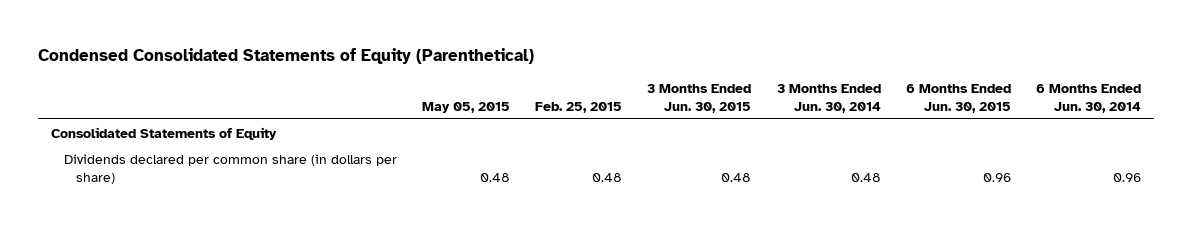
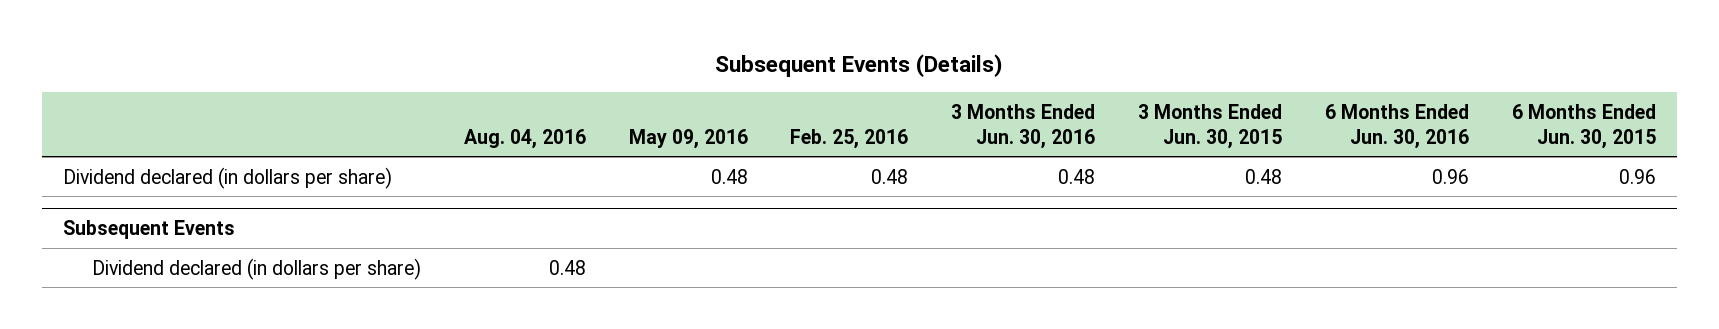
[38,47,535,64] Condensed Consolidated Statements of Equity (Parenthetical) -> [715,54,1003,78] Subsequent Events (Details)
[421,101,510,113] May 05, 2015 -> none
[535,101,623,113] Feb. 25, 2015 -> none
[776,83,881,113] 3 Months Ended Jun. 30, 2014 -> none
[1036,83,1142,113] 6 Months Ended Jun. 30, 2014 -> none
none -> [463,128,586,149] Aug. 04, 2016
none -> [628,128,748,149] May 09, 2016
none -> [790,128,909,149] Feb. 25, 2016
none -> [951,103,1096,149] 3 Months Ended Jun. 30, 2016
none -> [1324,103,1469,149] 6 Months Ended Jun. 30, 2016
[51,126,278,140] Consolidated Statements of Equity -> none
[63,153,397,184] Dividends declared per common share (in dollars per share) -> [63,166,393,189] Dividend declared (in dollars per share)
none -> [63,220,236,240] Subsequent Events
none -> [91,257,421,280] Dividend declared (in dollars per share)

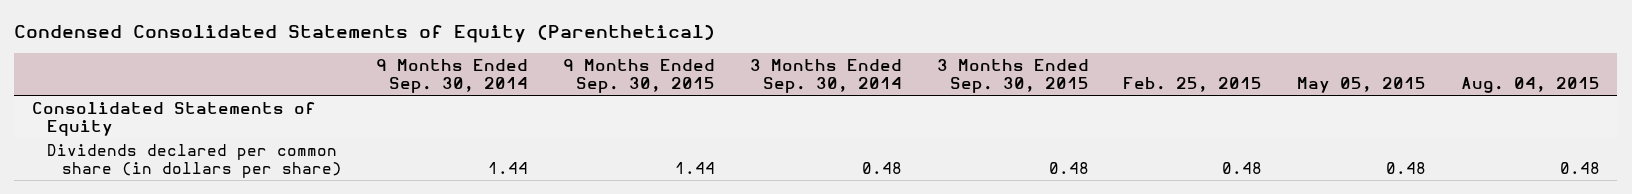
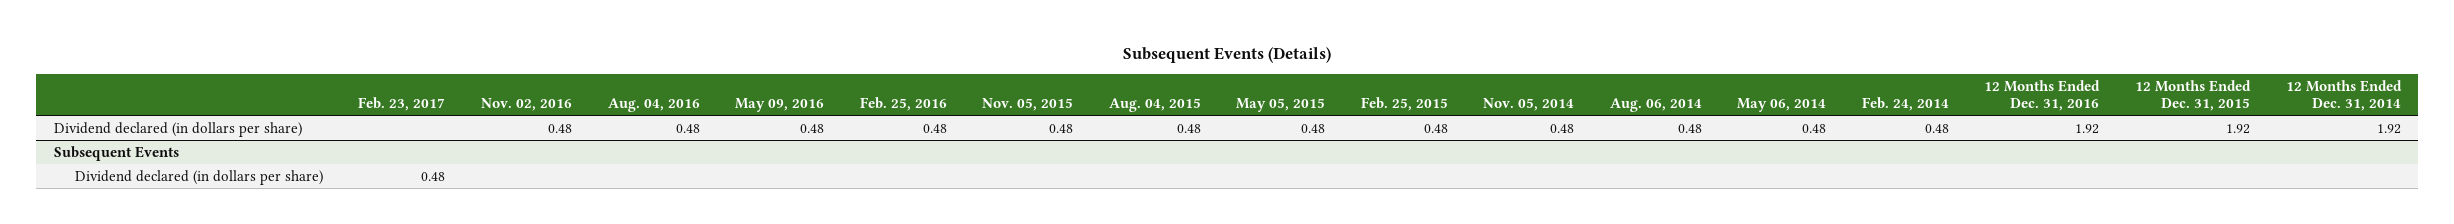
[14,24,716,44] Condensed Consolidated Statements of Equity (Parenthetical) -> [1123,47,1332,64] Subsequent Events (Details)
[376,59,529,94] 9 Months Ended Sep. 30, 2014 -> none
[563,59,716,94] 9 Months Ended Sep. 30, 2015 -> none
[749,59,902,94] 3 Months Ended Sep. 30, 2014 -> none
[936,59,1089,94] 3 Months Ended Sep. 30, 2015 -> none
none -> [358,97,446,112] Feb. 23, 2017
none -> [481,98,573,112] Nov. 02, 2016
none -> [607,98,700,113] Aug. 04, 2016
none -> [735,98,825,113] May 09, 2016
none -> [859,97,947,112] Feb. 25, 2016
none -> [982,98,1074,112] Nov. 05, 2015
none -> [1483,98,1575,112] Nov. 05, 2014
none -> [1609,98,1702,113] Aug. 06, 2014
none -> [1737,98,1827,113] May 06, 2014
none -> [1861,97,1949,112] Feb. 24, 2014
none -> [1984,79,2101,112] 12 Months Ended Dec. 31, 2016
none -> [2135,79,2252,112] 12 Months Ended Dec. 31, 2015
none -> [2285,79,2402,112] 12 Months Ended Dec. 31, 2014
[31,101,316,136] Consolidated Statements of Equity -> none
[46,143,342,178] Dividends declared per common share (in dollars per share) -> [53,121,302,137] Dividend declared (in dollars per share)
none -> [53,145,179,161] Subsequent Events
none -> [74,169,323,185] Dividend declared (in dollars per share)

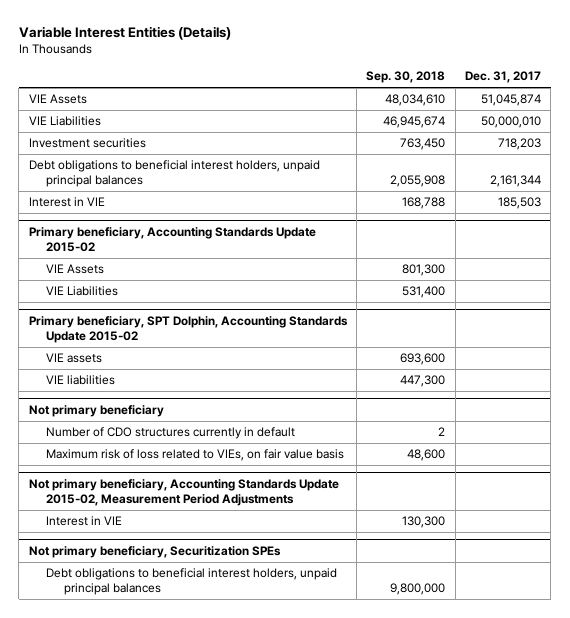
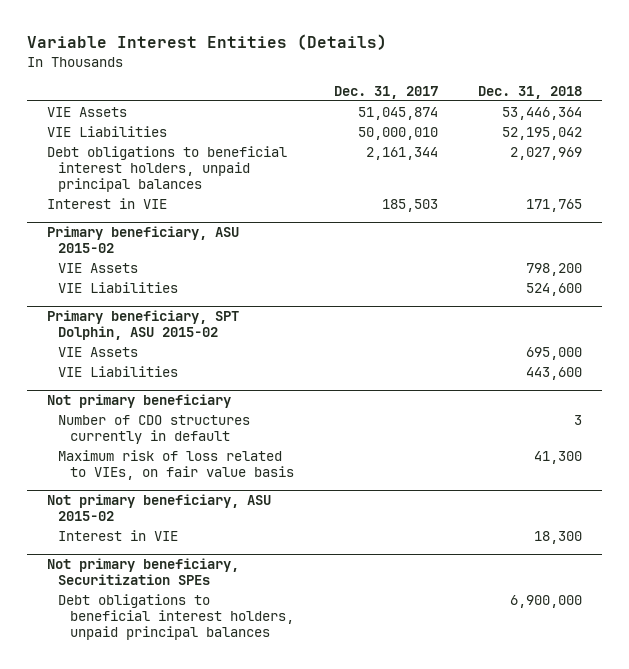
[366,71,446,84] Sep. 30, 2018 -> none
none -> [477,85,582,99] Dec. 31, 2018
[28,138,146,149] Investment securities -> none
[28,226,316,253] Primary beneficiary, Accounting Standards Update 2015-02 -> [46,226,239,254] Primary beneficiary, ASU 2015-02
[28,315,348,344] Primary beneficiary, SPT Dolphin, Accounting Standards Update 2015-02 -> [46,310,239,341] Primary beneficiary, SPT Dolphin, ASU 2015-02
[46,353,103,364] VIE assets -> [58,347,139,358] VIE Assets
[46,375,116,386] VIE liabilities -> [58,366,179,378] VIE Liabilities
[28,478,339,507] Not primary beneficiary, Accounting Standards Update 2015-02, Measurement Period Adjustments -> none
[46,516,123,527] Interest in VIE -> none
none -> [46,494,271,522] Not primary beneficiary, ASU 2015-02
none -> [58,530,179,542] Interest in VIE

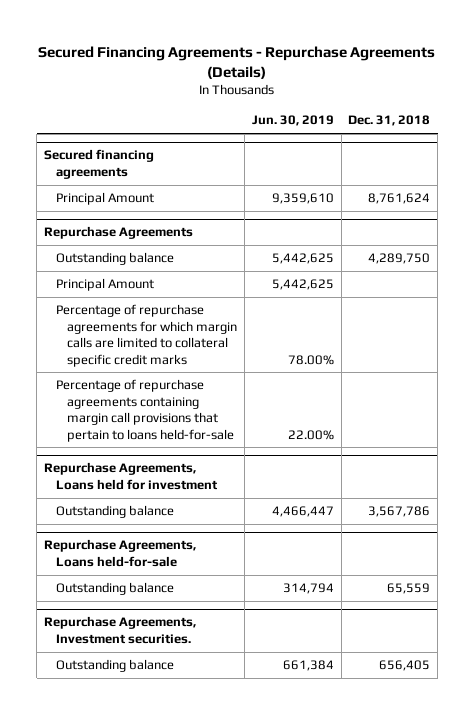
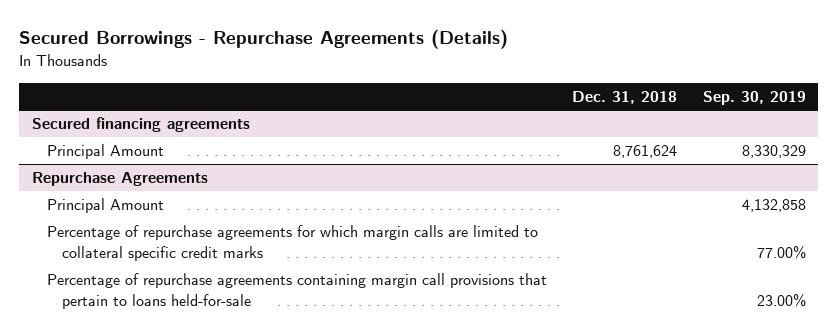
[38,45,436,79] Secured Financing Agreements - Repurchase Agreements (Details) -> [19,29,509,50] Secured Borrowings - Repurchase Agreements (Details)
[251,115,334,127] Jun. 30, 2019 -> none
none -> [702,90,806,105] Sep. 30, 2019
[55,252,174,266] Outstanding balance -> none
[44,462,218,490] Repurchase Agreements, Loans held for investment -> none
[55,505,174,519] Outstanding balance -> none
[44,539,197,567] Repurchase Agreements, Loans held-for-sale -> none
[55,582,174,596] Outstanding balance -> none
[44,616,197,644] Repurchase Agreements, Investment securities. -> none
[55,659,174,673] Outstanding balance -> none

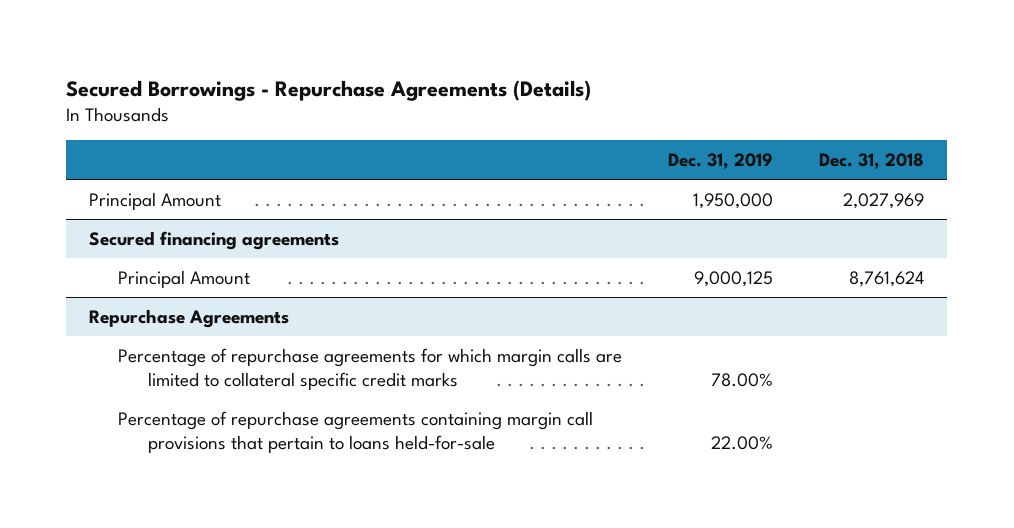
[702,90,806,105] Sep. 30, 2019 -> none
none -> [668,153,774,170] Dec. 31, 2019
none -> [89,191,222,210] Principal Amount
[46,197,164,213] Principal Amount -> none

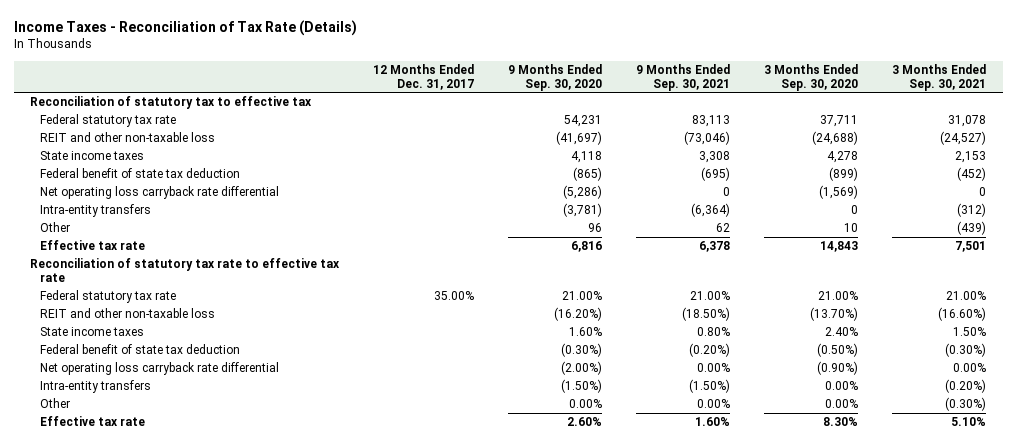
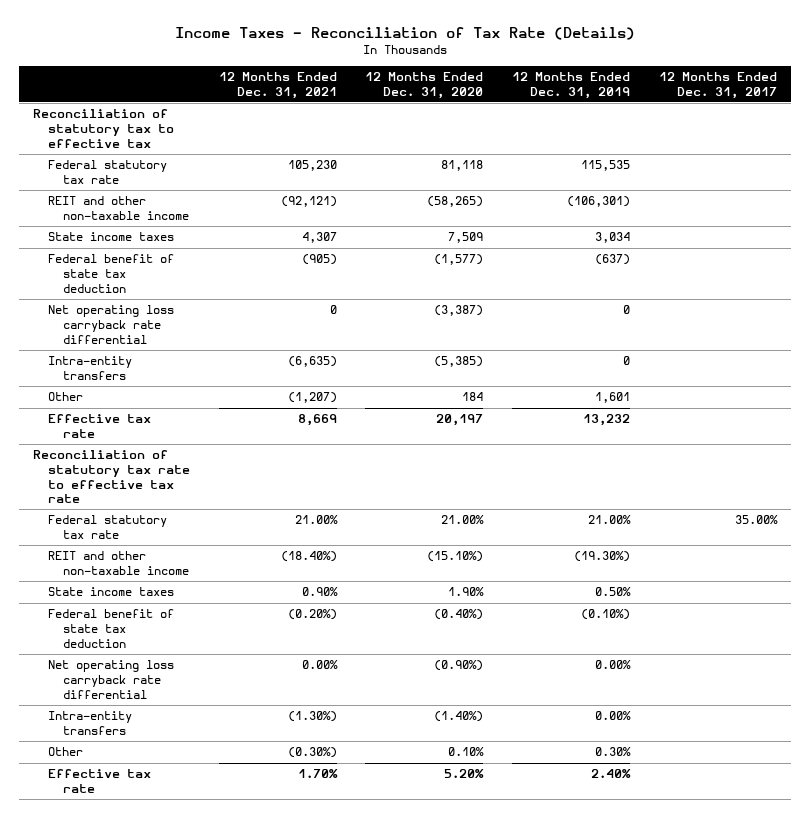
[508,63,603,91] 9 Months Ended Sep. 30, 2020 -> none
[636,63,731,91] 9 Months Ended Sep. 30, 2021 -> none
[763,63,858,91] 3 Months Ended Sep. 30, 2020 -> none
[891,63,986,91] 3 Months Ended Sep. 30, 2021 -> none
none -> [218,71,337,99] 12 Months Ended Dec. 31, 2021
none -> [365,71,484,99] 12 Months Ended Dec. 31, 2020
none -> [512,71,631,99] 12 Months Ended Dec. 31, 2019
[39,132,215,143] REIT and other non-taxable loss -> [48,196,190,220] REIT and other non-taxable income
[39,308,215,319] REIT and other non-taxable loss -> [48,551,190,575] REIT and other non-taxable income

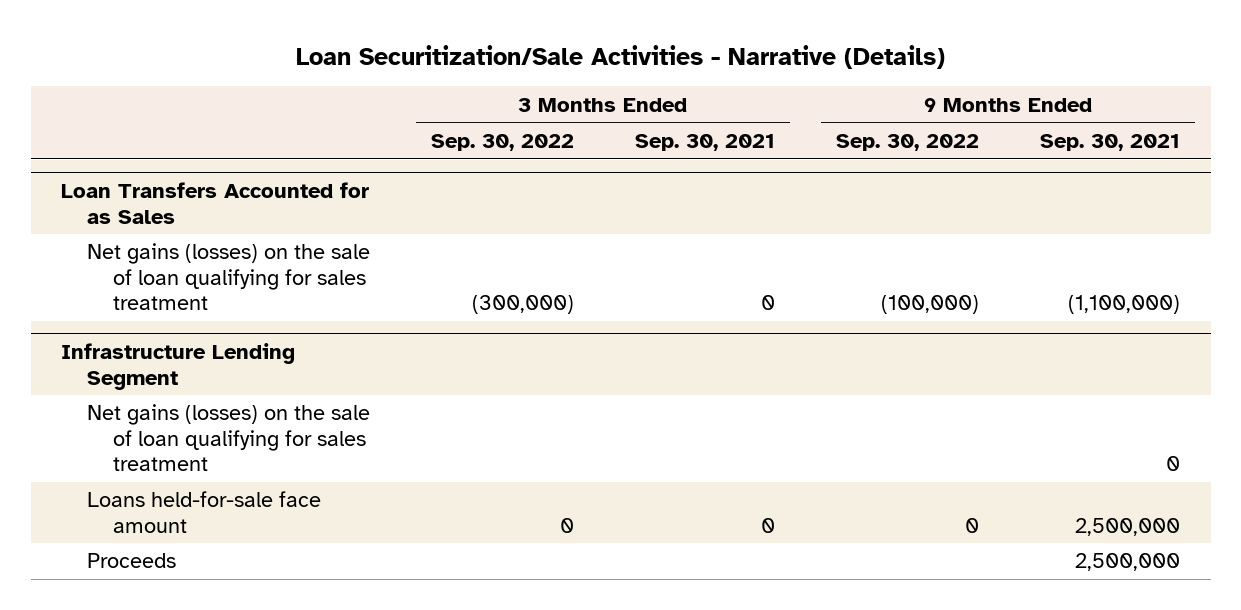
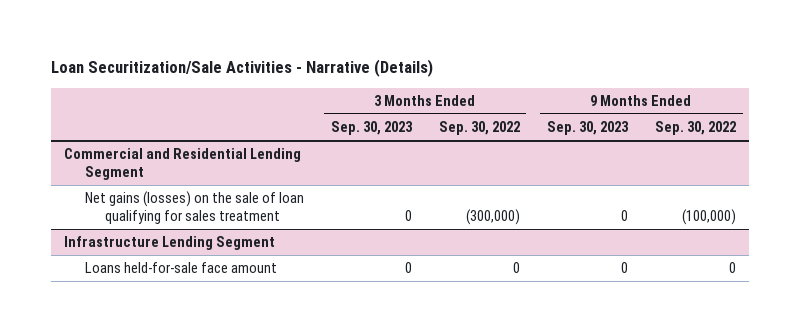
[635,133,776,151] Sep. 30, 2021 -> none
[1040,133,1181,151] Sep. 30, 2021 -> none
none -> [330,121,413,136] Sep. 30, 2023
none -> [546,121,629,136] Sep. 30, 2023
[61,182,370,224] Loan Transfers Accounted for as Sales -> [64,148,302,181] Commercial and Residential Lending Segment
[87,404,371,472] Net gains (losses) on the sale of loan qualifying for sales treatment -> none
[87,553,177,569] Proceeds -> none

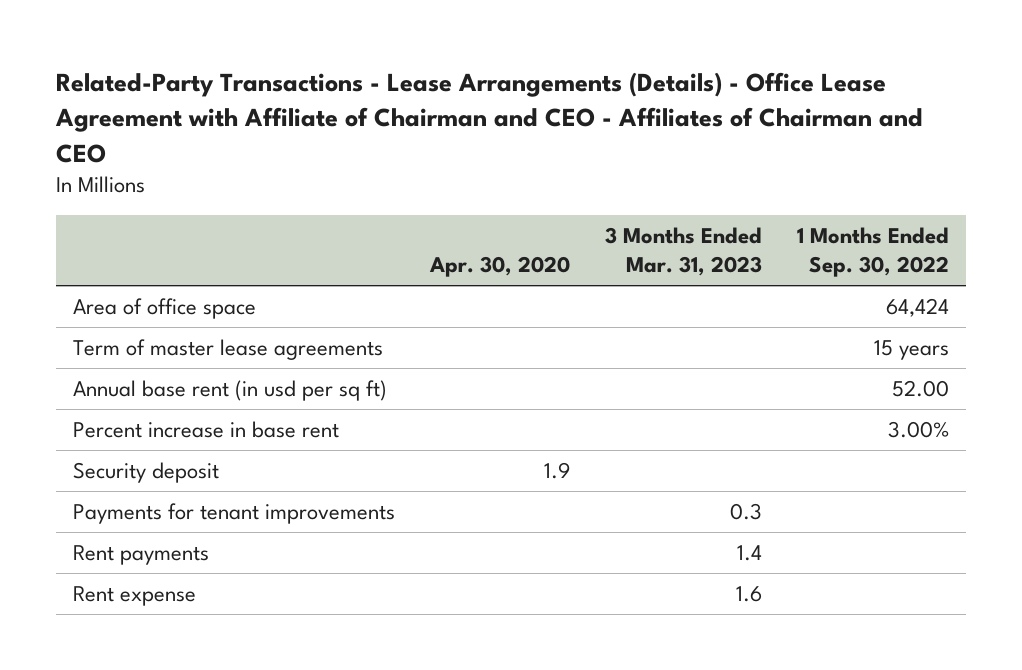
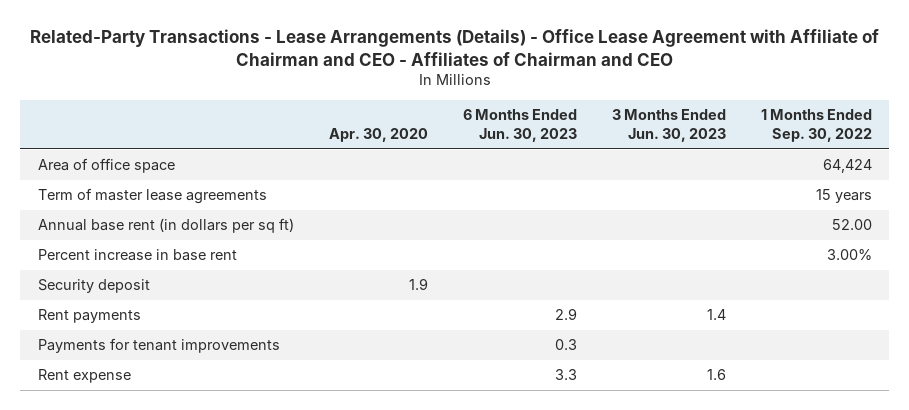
[605,227,763,277] 3 Months Ended Mar. 31, 2023 -> none
none -> [462,109,577,143] 6 Months Ended Jun. 30, 2023
none -> [611,109,726,143] 3 Months Ended Jun. 30, 2023
[73,380,388,402] Annual base rent (in usd per sq ft) -> [37,218,294,234] Annual base rent (in dollars per sq ft)
[73,503,396,525] Payments for tenant improvements -> [37,338,280,354] Payments for tenant improvements

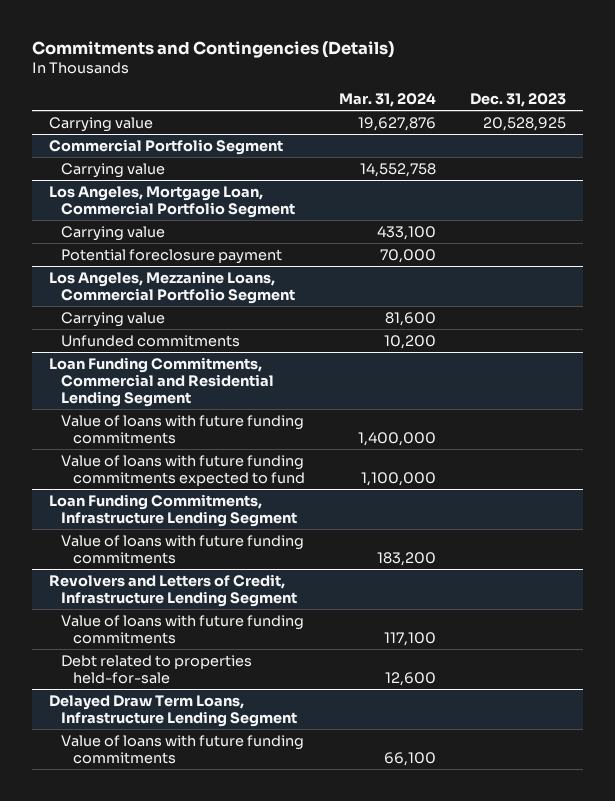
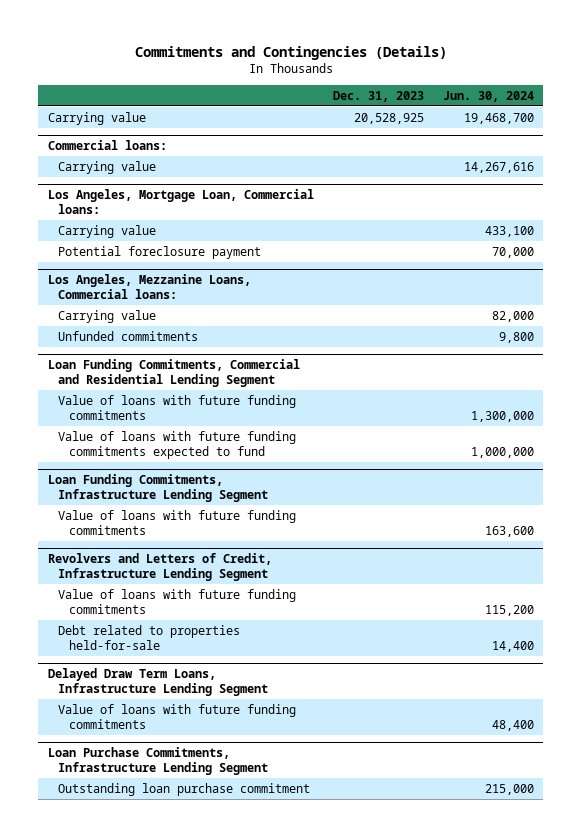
[339,93,437,108] Mar. 31, 2024 -> none
none -> [442,90,534,102] Jun. 30, 2024
[48,138,283,155] Commercial Portfolio Segment -> [47,140,167,151] Commercial loans:
[48,185,295,218] Los Angeles, Mortgage Loan, Commercial Portfolio Segment -> [47,189,314,215] Los Angeles, Mortgage Loan, Commercial loans:
[48,270,295,304] Los Angeles, Mezzanine Loans, Commercial Portfolio Segment -> [47,274,251,300] Los Angeles, Mezzanine Loans, Commercial loans:
none -> [47,747,269,776] Loan Purchase Commitments, Infrastructure Lending Segment
none -> [58,782,311,796] Outstanding loan purchase commitment

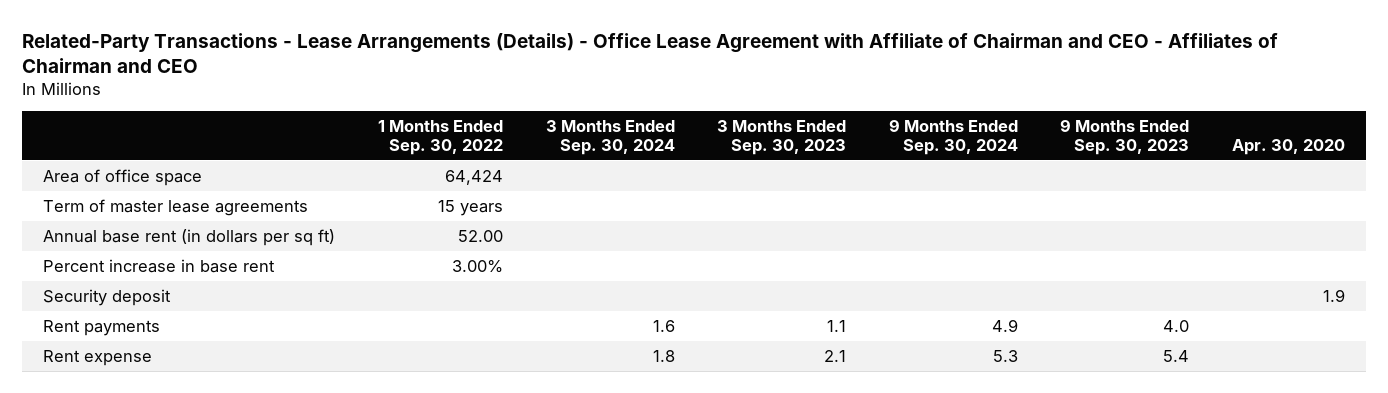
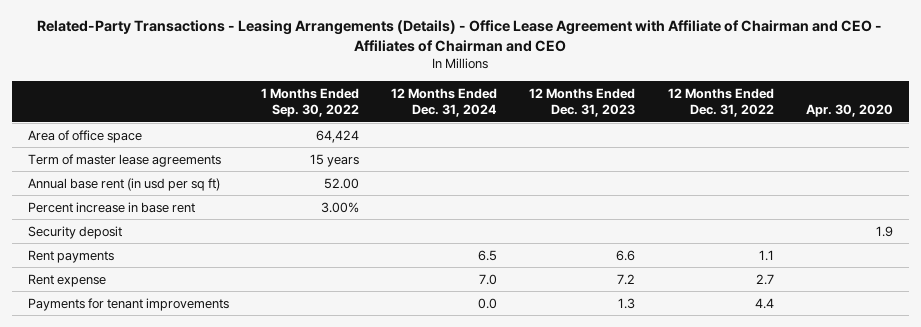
[22,32,1279,73] Related-Party Transactions - Lease Arrangements (Details) - Office Lease Agreement with Affiliate of Chairman and CEO - Affiliates of Chairman and CEO -> [37,20,883,53] Related-Party Transactions - Leasing Arrangements (Details) - Office Lease Agreement with Affiliate of Chairman and CEO - Affiliates of Chairman and CEO
[545,120,675,156] 3 Months Ended Sep. 30, 2024 -> none
[717,120,847,156] 3 Months Ended Sep. 30, 2023 -> none
[888,119,1018,156] 9 Months Ended Sep. 30, 2024 -> none
[1060,119,1190,156] 9 Months Ended Sep. 30, 2023 -> none
none -> [391,87,498,118] 12 Months Ended Dec. 31, 2024
none -> [529,87,636,118] 12 Months Ended Dec. 31, 2023
none -> [667,87,774,118] 12 Months Ended Dec. 31, 2022
[43,228,336,246] Annual base rent (in dollars per sq ft) -> [27,177,220,191] Annual base rent (in usd per sq ft)
none -> [27,297,229,311] Payments for tenant improvements

